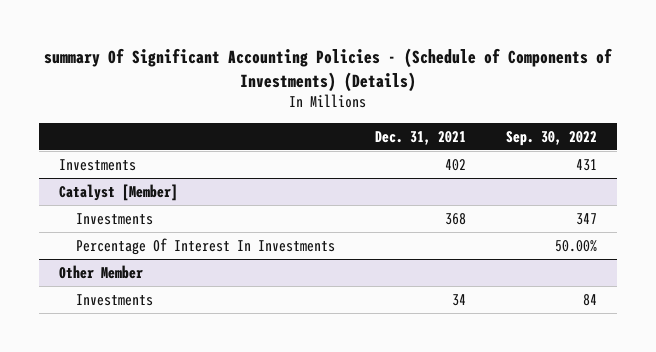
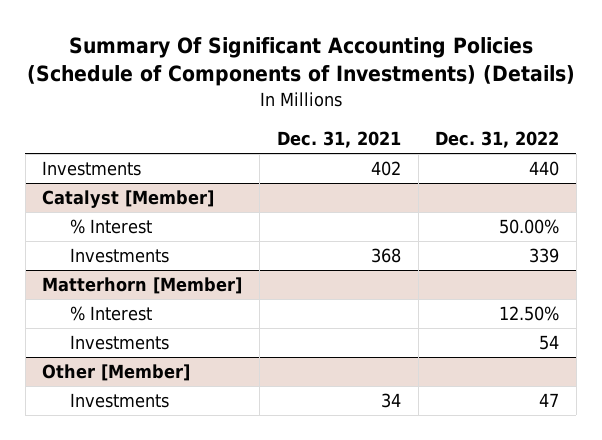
[44,47,613,92] summary Of Significant Accounting Policies - (Schedule of Components of Investments) (Details) -> [26,37,575,87] Summary Of Significant Accounting Policies (Schedule of Components of Investments) (Details)
[506,130,598,146] Sep. 30, 2022 -> none
none -> [435,131,560,149] Dec. 31, 2022
none -> [70,219,153,235] % Interest
[75,237,335,255] Percentage Of Interest In Investments -> none
none -> [42,277,243,295] Matterhorn [Member]
none -> [70,306,153,322] % Interest
none -> [70,335,170,351] Investments
[59,264,144,279] Other Member -> [42,364,191,382] Other [Member]

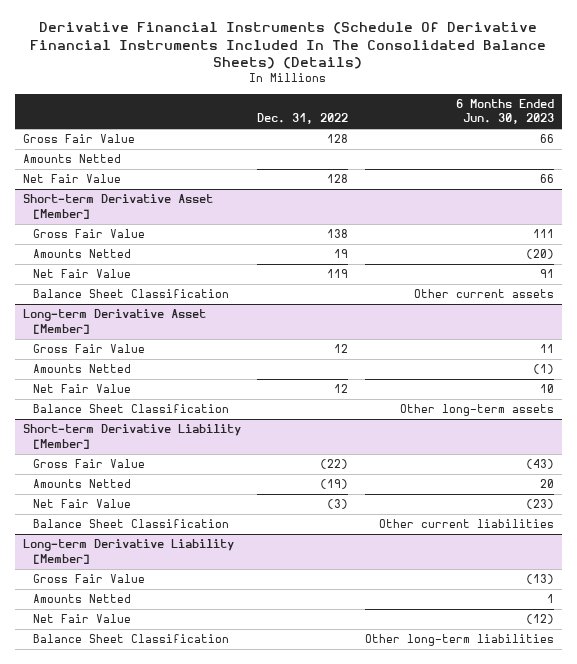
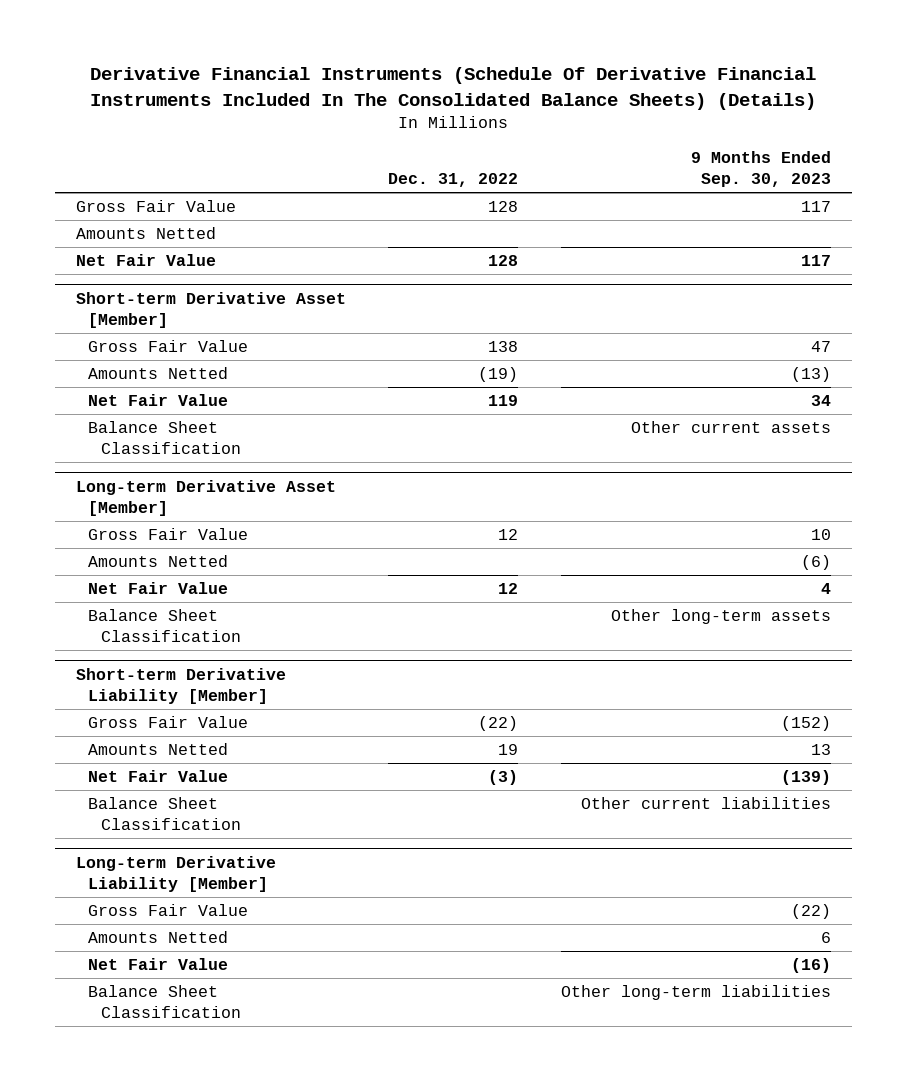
[455,98,554,125] 6 Months Ended Jun. 30, 2023 -> none
none -> [690,151,831,188] 9 Months Ended Sep. 30, 2023
[334,249,349,259] 19 -> [478,367,519,383] (19)
[320,479,349,490] (19) -> [498,744,519,756] 19

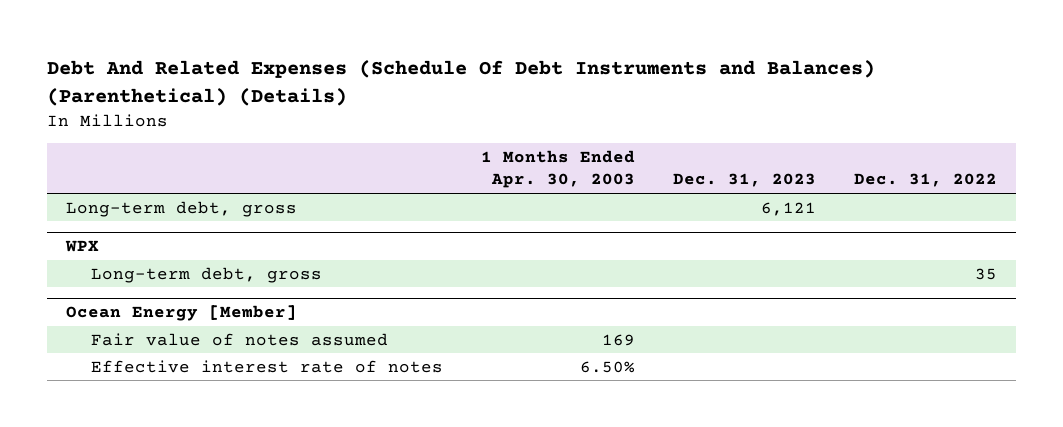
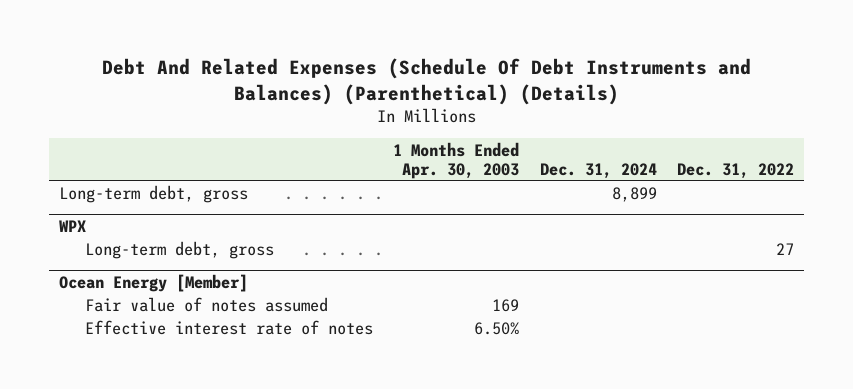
[673,173,817,188] Dec. 31, 2023 -> none
none -> [539,162,657,179] Dec. 31, 2024
[975,267,998,280] 35 -> [776,243,795,256] 27

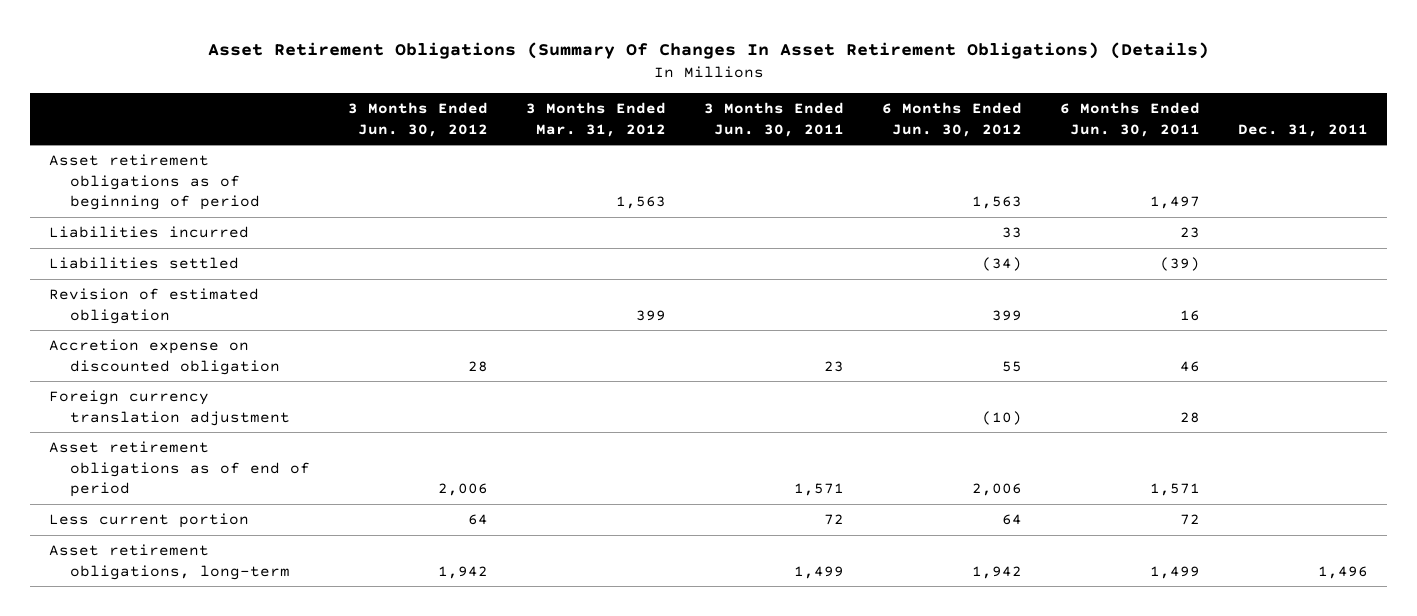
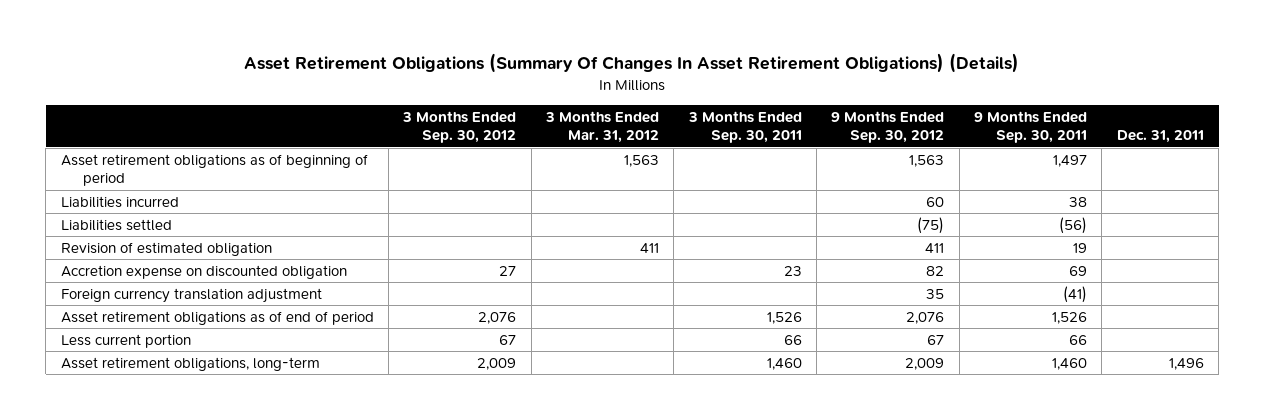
[348,102,489,137] 3 Months Ended Jun. 30, 2012 -> none
[704,102,845,137] 3 Months Ended Jun. 30, 2011 -> none
[882,102,1023,137] 6 Months Ended Jun. 30, 2012 -> none
[1060,102,1201,137] 6 Months Ended Jun. 30, 2011 -> none
none -> [402,110,517,144] 3 Months Ended Sep. 30, 2012
none -> [687,110,802,144] 3 Months Ended Sep. 30, 2011
none -> [831,110,945,144] 9 Months Ended Sep. 30, 2012
none -> [974,110,1088,144] 9 Months Ended Sep. 30, 2011
[636,309,667,321] 399 -> [640,242,660,253] 411

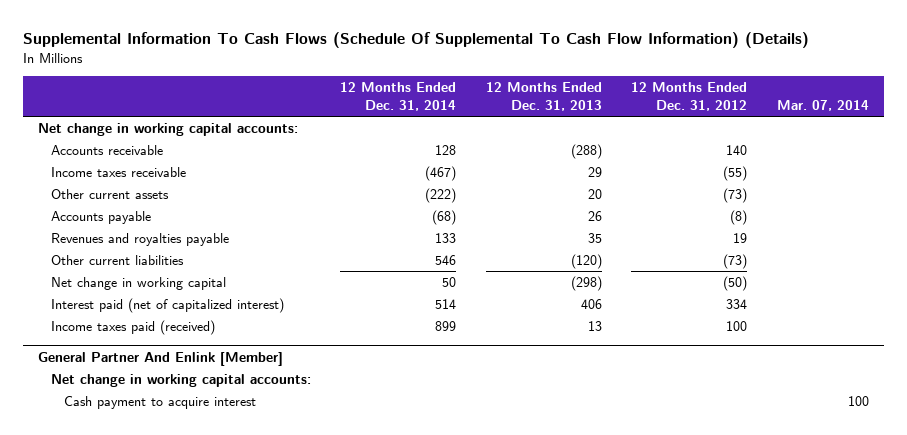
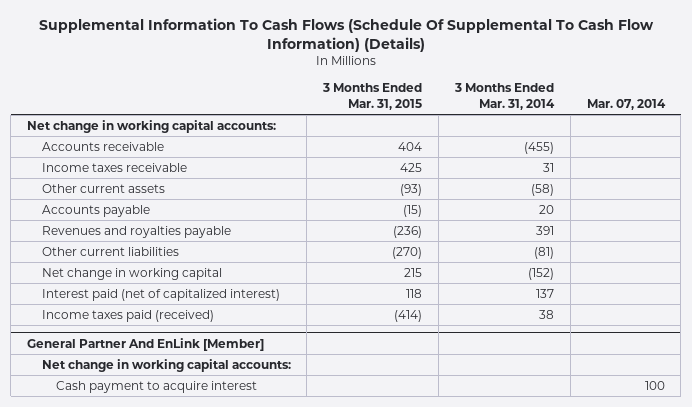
[340,82,457,111] 12 Months Ended Dec. 31, 2014 -> none
[485,82,602,111] 12 Months Ended Dec. 31, 2013 -> none
[631,82,748,111] 12 Months Ended Dec. 31, 2012 -> none
none -> [322,83,423,110] 3 Months Ended Mar. 31, 2015
none -> [453,83,555,110] 3 Months Ended Mar. 31, 2014
[37,351,283,366] General Partner And Enlink [Member] -> [26,337,264,351] General Partner And EnLink [Member]

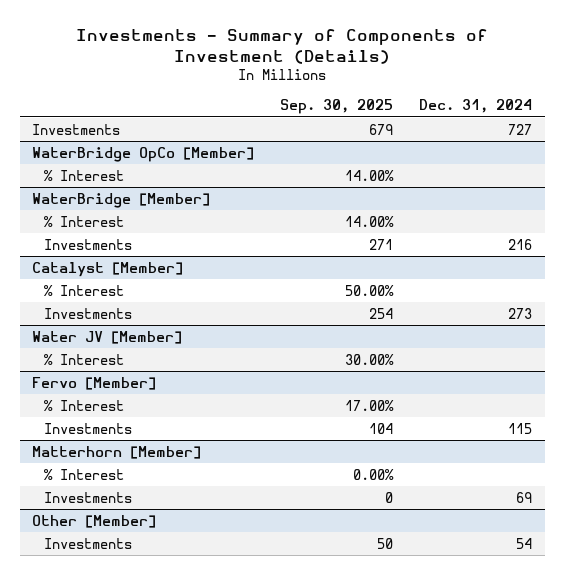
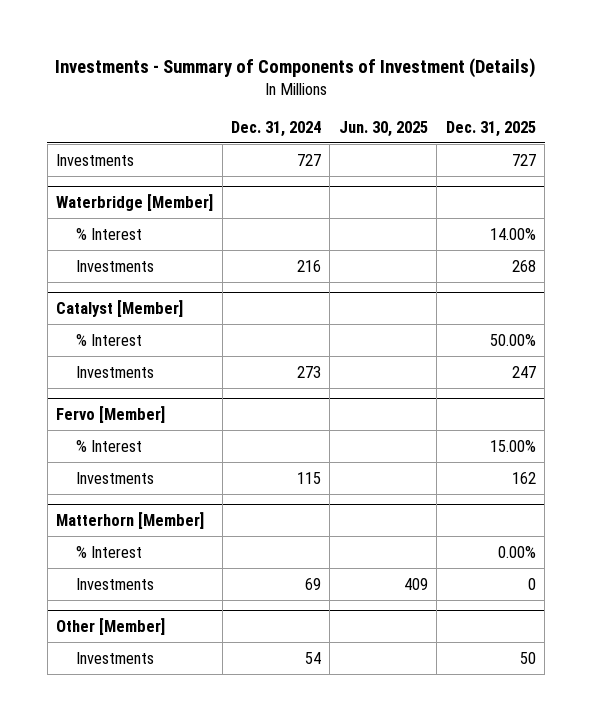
[280,99,394,115] Sep. 30, 2025 -> none
none -> [338,120,428,137] Jun. 30, 2025
none -> [445,120,536,137] Dec. 31, 2025
[32,146,255,162] WaterBridge OpCo [Member] -> none
[43,169,124,181] % Interest -> none
[32,192,211,208] WaterBridge [Member] -> [56,193,214,211] Waterbridge [Member]
[32,330,183,344] Water JV [Member] -> none
[43,353,124,365] % Interest -> none

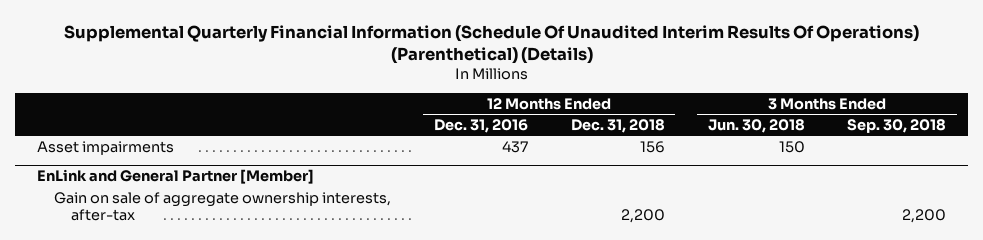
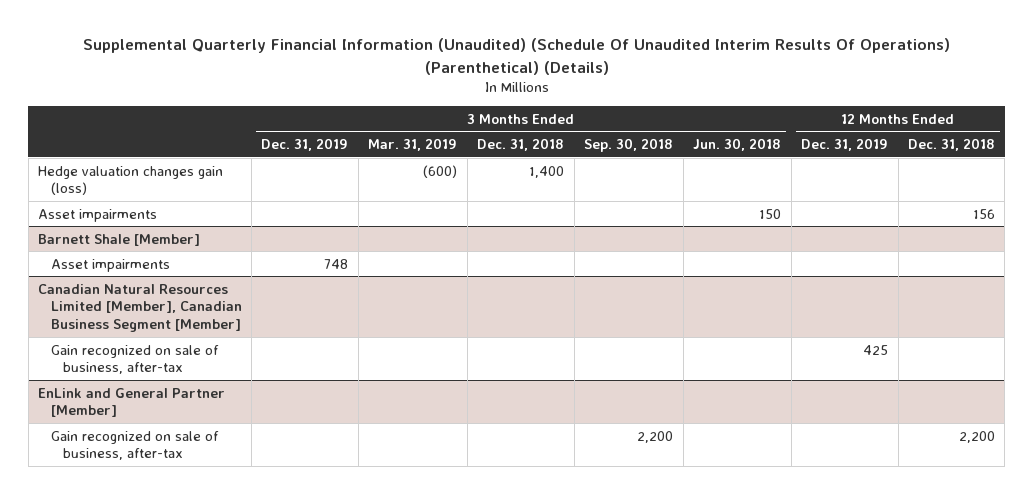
[63,24,919,64] Supplemental Quarterly Financial Information (Schedule Of Unaudited Interim Results Of Operations) (Parenthetical) (Details) -> [82,38,950,75] Supplemental Quarterly Financial Information (Unaudited) (Schedule Of Unaudited Interim Results Of Operations) (Parenthetical) (Details)
[433,119,528,134] Dec. 31, 2016 -> none
none -> [261,138,349,152] Dec. 31, 2019
none -> [368,138,458,152] Mar. 31, 2019
none -> [477,138,565,152] Dec. 31, 2018
none -> [801,138,889,152] Dec. 31, 2019
none -> [38,165,224,196] Hedge valuation changes gain (loss)
none -> [38,233,201,246] Barnett Shale [Member]
none -> [50,258,170,272] Asset impairments
none -> [38,283,242,332] Canadian Natural Resources Limited [Member], Canadian Business Segment [Member]
none -> [50,344,219,375] Gain recognized on sale of business, after-tax
[53,191,391,222] Gain on sale of aggregate ownership interests, after-tax -> [50,430,219,461] Gain recognized on sale of business, after-tax

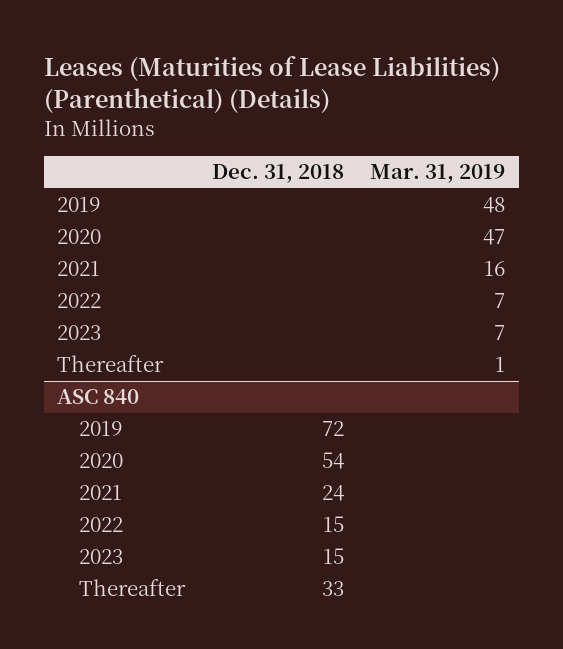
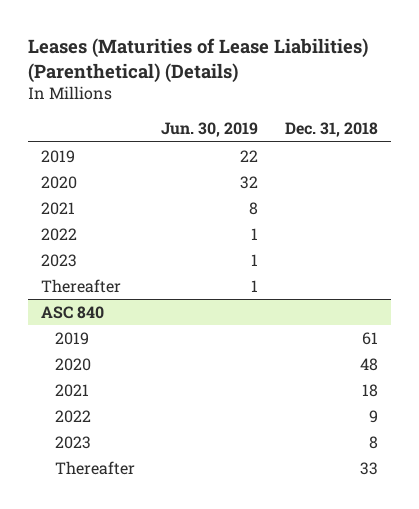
[370,164,506,184] Mar. 31, 2019 -> none
none -> [161,122,259,138] Jun. 30, 2019
[321,421,344,437] 72 -> [361,331,378,345] 61
[321,452,344,470] 54 -> [359,357,378,371] 48
[321,485,344,502] 24 -> [361,383,378,397] 18
[322,516,344,533] 15 -> [368,409,378,423] 9
[322,548,344,565] 15 -> [368,435,378,449] 8

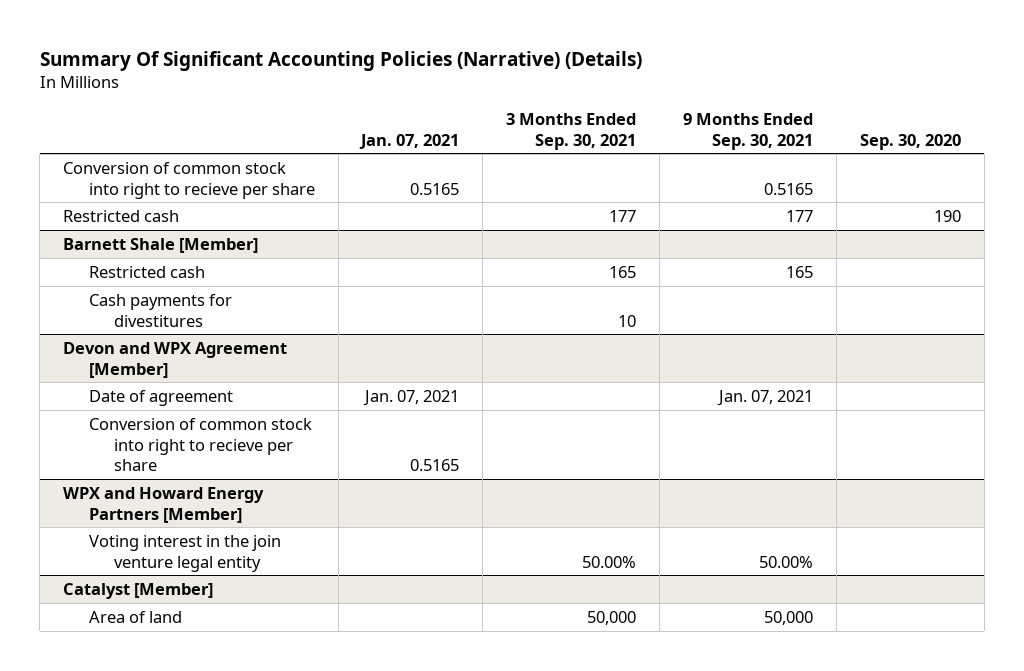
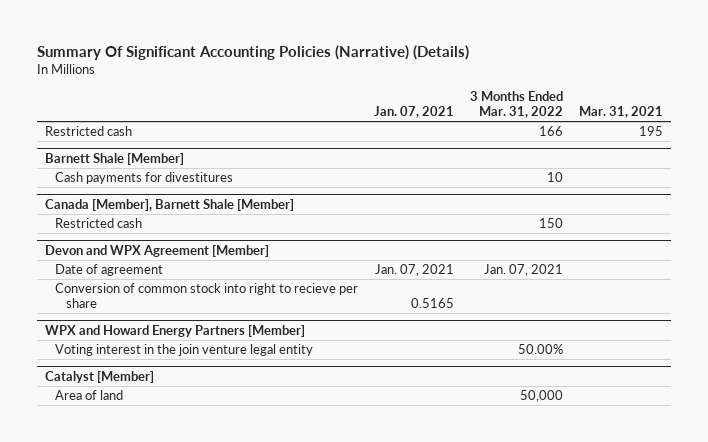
[506,112,637,150] 3 Months Ended Sep. 30, 2021 -> none
[682,112,813,150] 9 Months Ended Sep. 30, 2021 -> none
[859,133,961,150] Sep. 30, 2020 -> none
none -> [470,90,564,119] 3 Months Ended Mar. 31, 2022
none -> [579,106,664,119] Mar. 31, 2021
[63,161,315,199] Conversion of common stock into right to recieve per share -> none
[88,265,205,278] Restricted cash -> none
none -> [44,198,294,211] Canada [Member], Barnett Shale [Member]
none -> [55,218,143,229] Restricted cash

